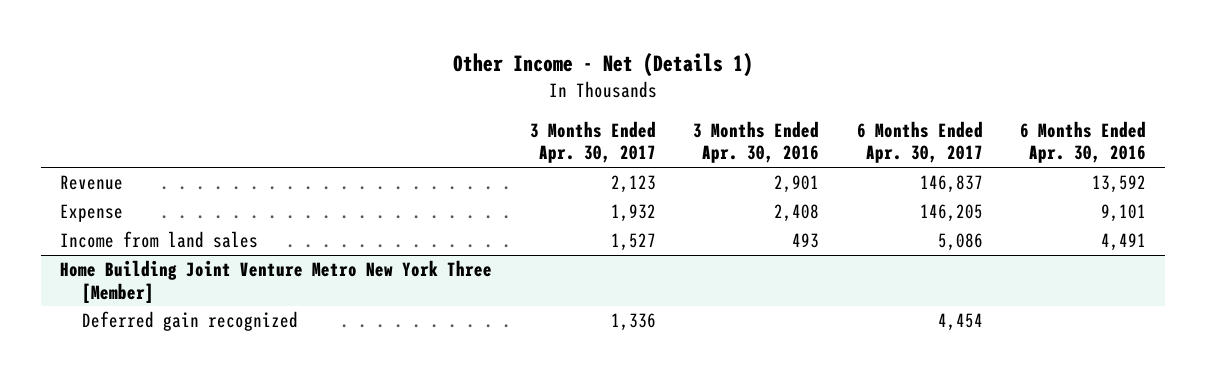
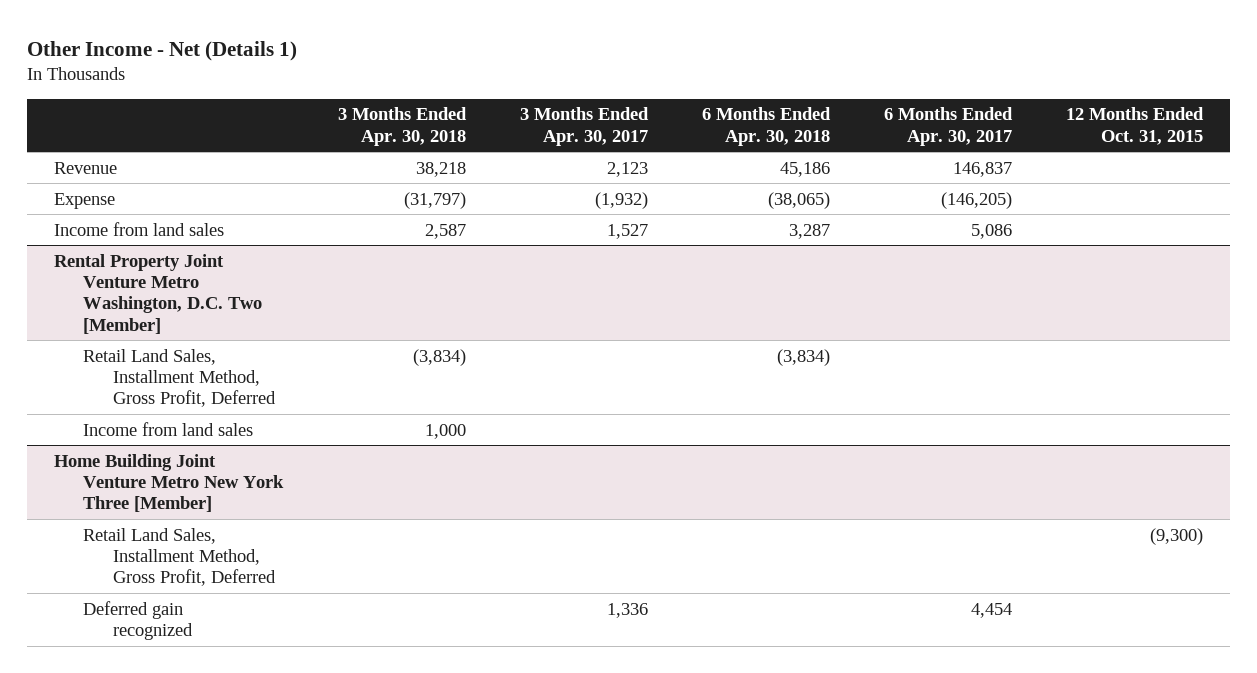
[693,120,820,164] 3 Months Ended Apr. 30, 2016 -> none
[1020,120,1147,164] 6 Months Ended Apr. 30, 2016 -> none
none -> [337,107,467,146] 3 Months Ended Apr. 30, 2018
none -> [701,107,831,146] 6 Months Ended Apr. 30, 2018
none -> [1065,107,1204,145] 12 Months Ended Oct. 31, 2015
[610,203,656,222] 1,932 -> [594,191,648,209] (1,932)
[919,203,983,222] 146,205 -> [940,191,1012,209] (146,205)
none -> [54,253,263,334] Rental Property Joint Venture Metro Washington, D.C. Two [Member]
none -> [83,348,276,408] Retail Land Sales, Installment Method, Gross Profit, Deferred
none -> [83,421,254,436] Income from land sales
none -> [83,527,276,587] Retail Land Sales, Installment Method, Gross Profit, Deferred

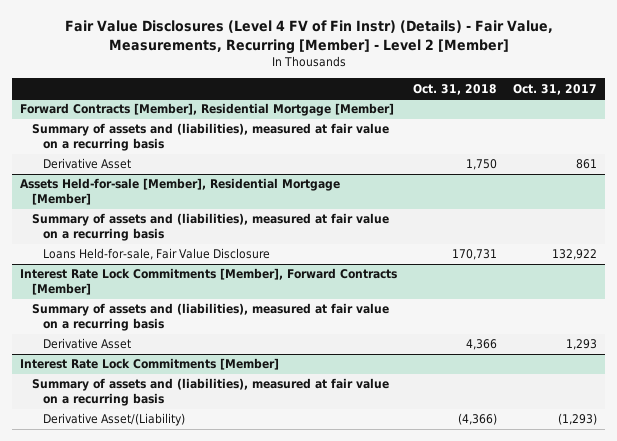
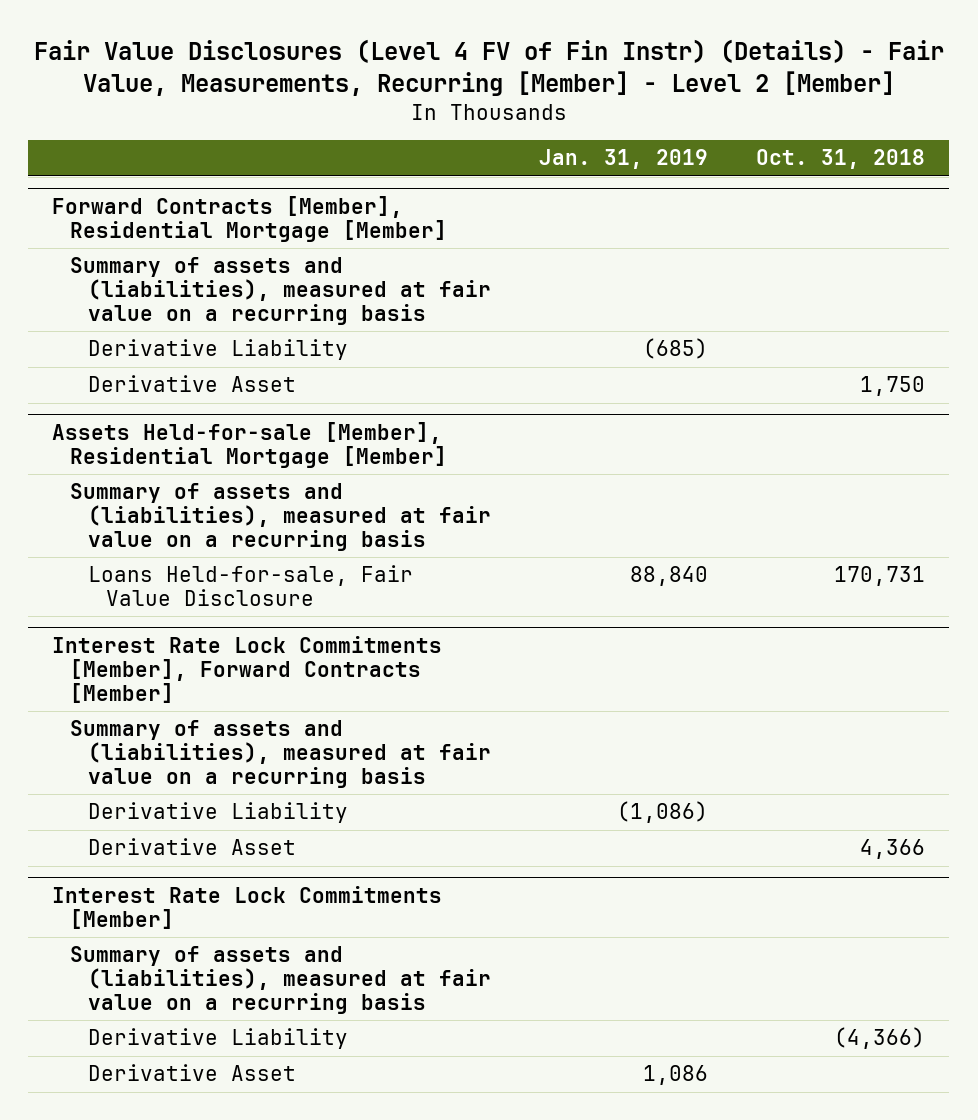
[513,83,598,95] Oct. 31, 2017 -> none
none -> [539,149,709,170] Jan. 31, 2019
none -> [88,339,349,361] Derivative Liability
none -> [88,802,349,824] Derivative Liability
[43,413,186,427] Derivative Asset/(Liability) -> [88,1028,349,1050] Derivative Liability
none -> [88,1064,297,1082] Derivative Asset

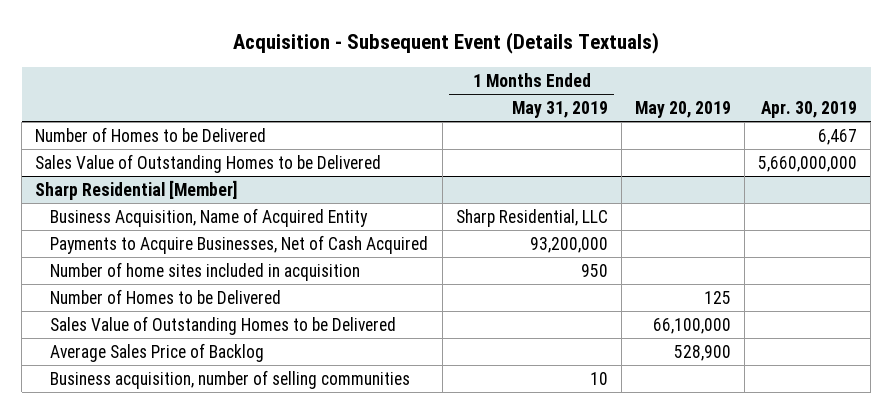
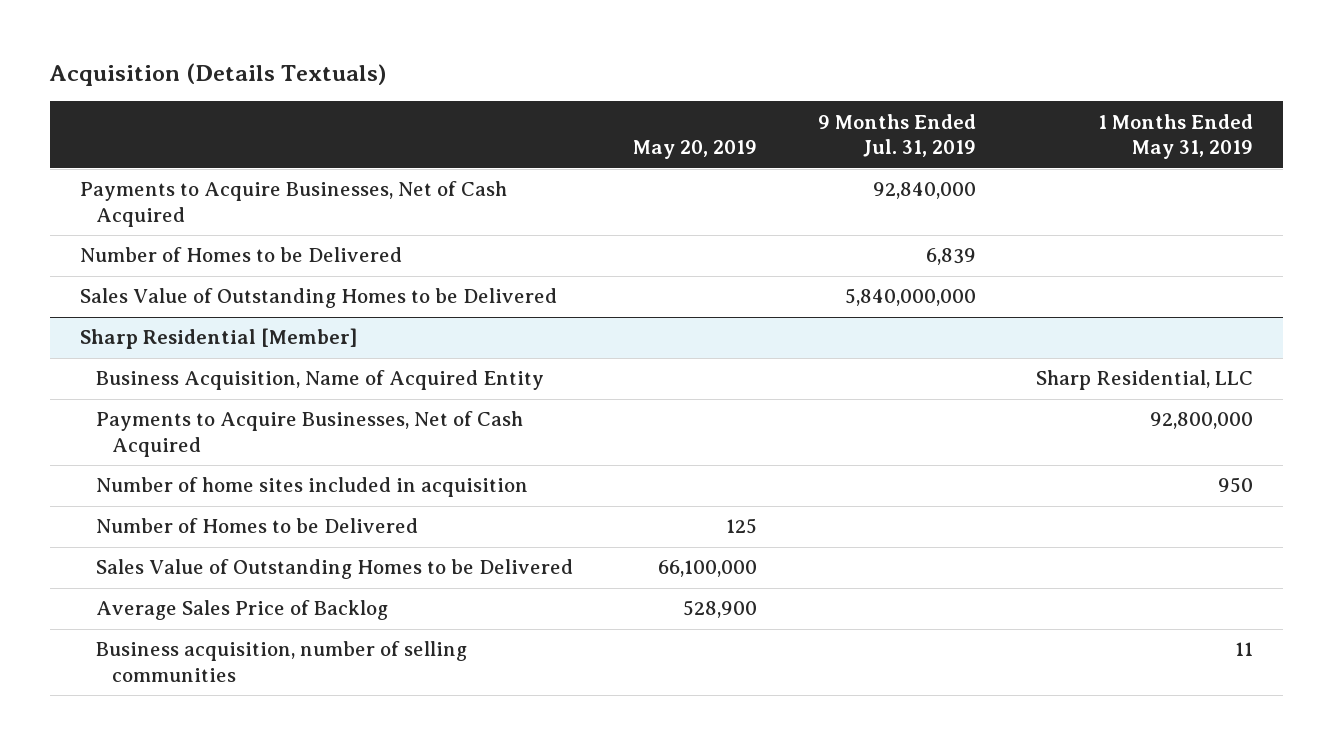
[233,32,660,55] Acquisition - Subsequent Event (Details Textuals) -> [48,63,386,87] Acquisition (Details Textuals)
[761,100,858,118] Apr. 30, 2019 -> none
none -> [817,113,976,158] 9 Months Ended Jul. 31, 2019
none -> [79,181,507,227] Payments to Acquire Businesses, Net of Cash Acquired
[529,236,608,253] 93,200,000 -> [1149,412,1253,430] 92,800,000
[589,371,608,385] 10 -> [1234,642,1253,657] 11

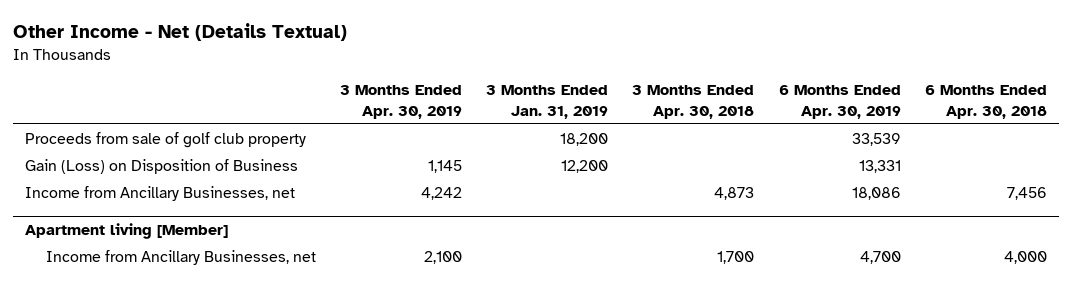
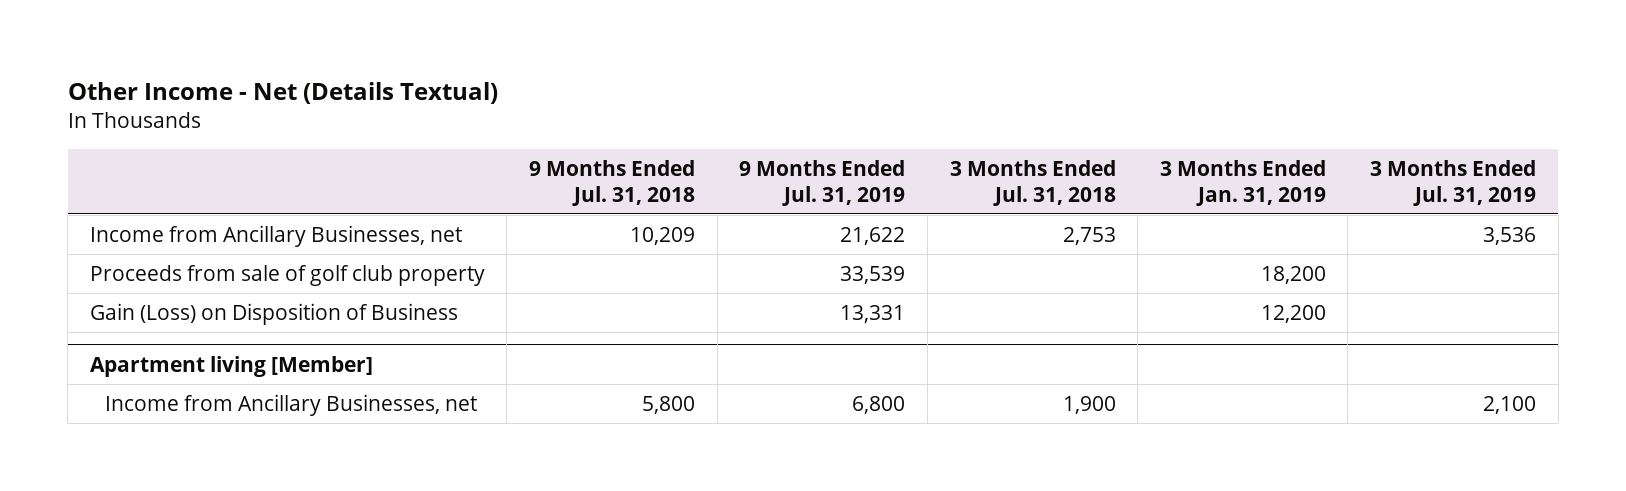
[339,85,462,119] 3 Months Ended Apr. 30, 2019 -> none
[632,85,755,119] 3 Months Ended Apr. 30, 2018 -> none
[778,85,901,119] 6 Months Ended Apr. 30, 2019 -> none
[924,85,1047,119] 6 Months Ended Apr. 30, 2018 -> none
none -> [529,159,696,206] 9 Months Ended Jul. 31, 2018
none -> [739,159,906,206] 9 Months Ended Jul. 31, 2019
none -> [949,159,1116,206] 3 Months Ended Jul. 31, 2018
none -> [1370,159,1537,206] 3 Months Ended Jul. 31, 2019
[25,186,296,202] Income from Ancillary Businesses, net -> [89,224,462,247] Income from Ancillary Businesses, net

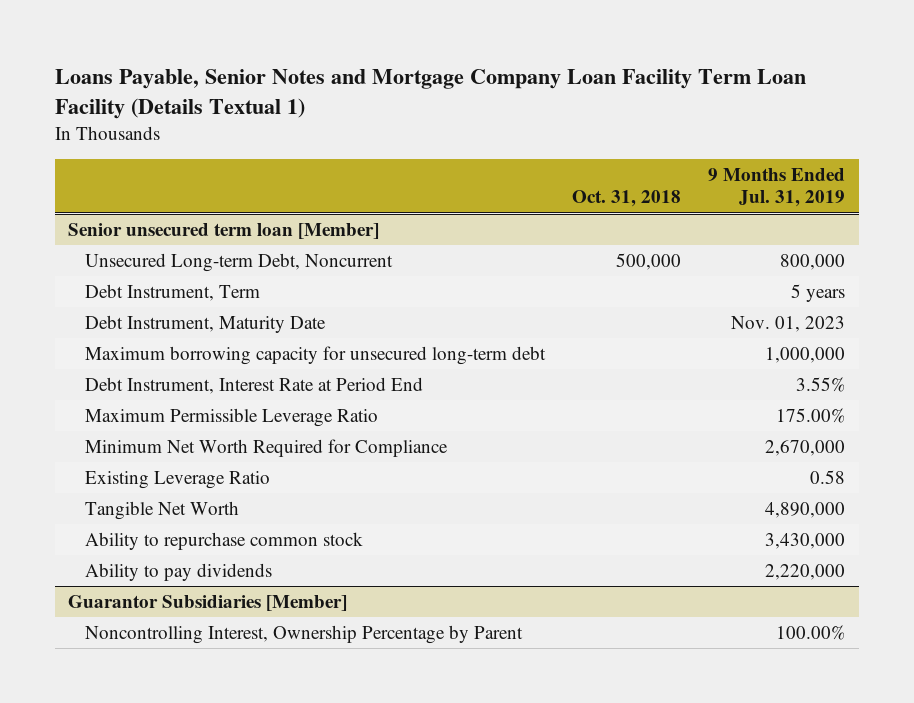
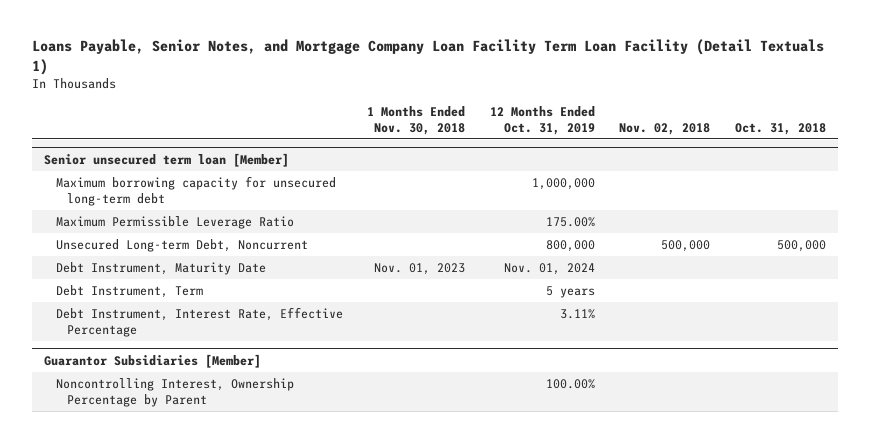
[54,69,806,119] Loans Payable, Senior Notes and Mortgage Company Loan Facility Term Loan Facility (Details Textual 1) -> [31,39,824,75] Loans Payable, Senior Notes, and Mortgage Company Loan Facility Term Loan Facility (Detail Textuals 1)
[708,167,846,208] 9 Months Ended Jul. 31, 2019 -> none
none -> [367,106,466,135] 1 Months Ended Nov. 30, 2018
none -> [489,106,595,135] 12 Months Ended Oct. 31, 2019
none -> [619,122,711,135] Nov. 02, 2018
[84,376,423,394] Debt Instrument, Interest Rate at Period End -> none
[84,438,448,457] Minimum Net Worth Required for Compliance -> none
[84,470,270,489] Existing Leverage Ratio -> none
[84,500,239,520] Tangible Net Worth -> none
[84,531,363,550] Ability to repurchase common stock -> none
[84,562,272,581] Ability to pay dividends -> none
[84,252,393,272] Unsecured Long-term Debt, Noncurrent -> [55,238,308,252] Unsecured Long-term Debt, Noncurrent
[84,314,326,333] Debt Instrument, Maturity Date -> [55,261,266,275] Debt Instrument, Maturity Date
[84,283,260,301] Debt Instrument, Term -> [55,284,203,298] Debt Instrument, Term
none -> [55,306,343,337] Debt Instrument, Interest Rate, Effective Percentage

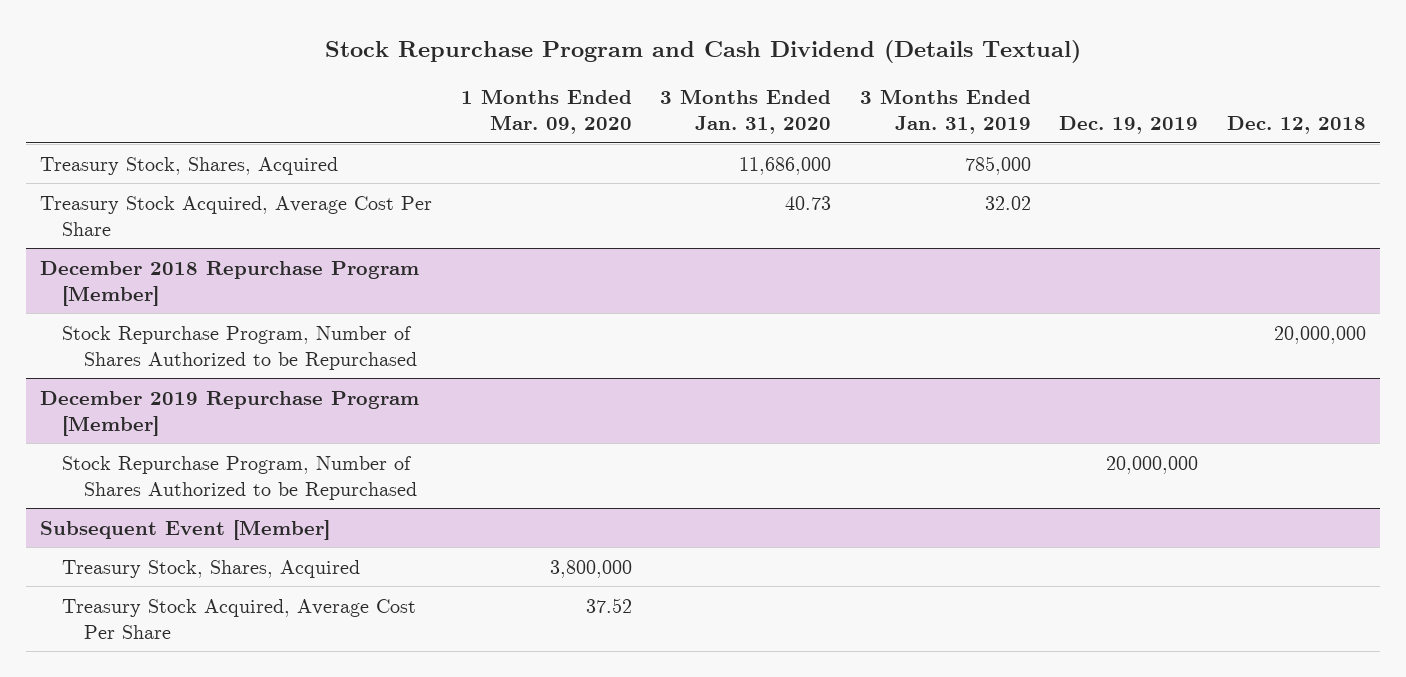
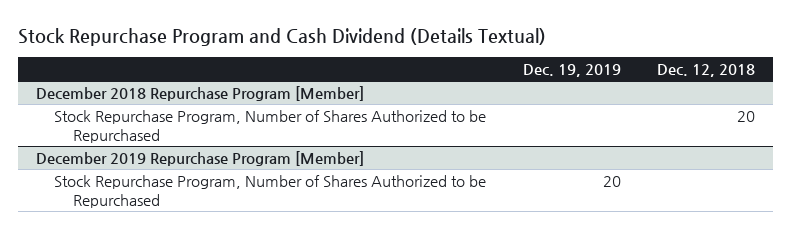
[460,89,632,135] 1 Months Ended Mar. 09, 2020 -> none
[660,89,832,135] 3 Months Ended Jan. 31, 2020 -> none
[859,89,1031,135] 3 Months Ended Jan. 31, 2019 -> none
[40,156,339,175] Treasury Stock, Shares, Acquired -> none
[40,195,433,236] Treasury Stock Acquired, Average Cost Per Share -> none
[1273,325,1366,344] 20,000,000 -> [736,110,755,122] 20
[40,519,331,540] Subsequent Event [Member] -> none
[61,559,360,578] Treasury Stock, Shares, Acquired -> none
[61,598,416,639] Treasury Stock Acquired, Average Cost Per Share -> none
[1106,455,1199,474] 20,000,000 -> [602,175,621,187] 20

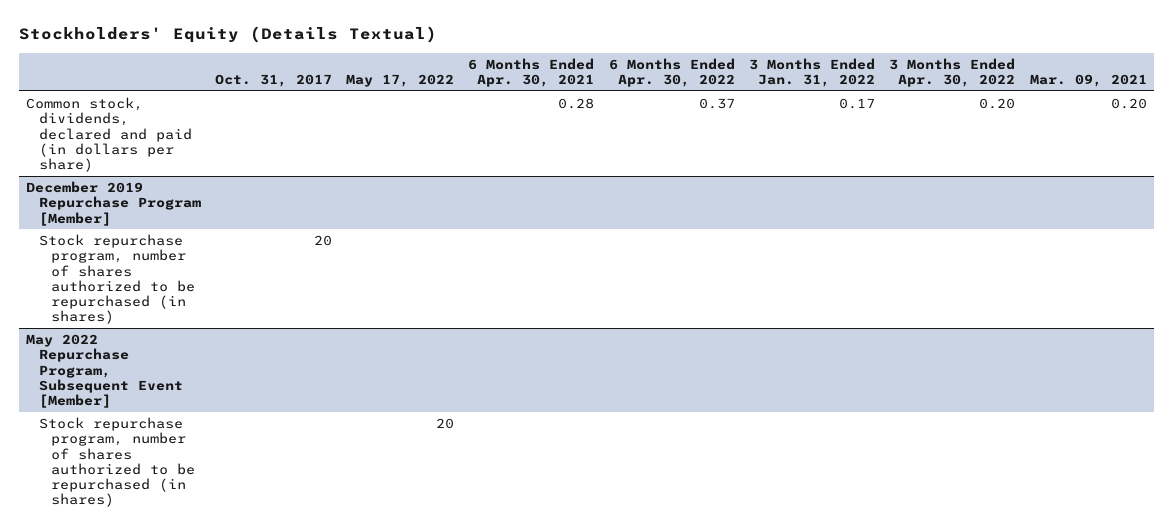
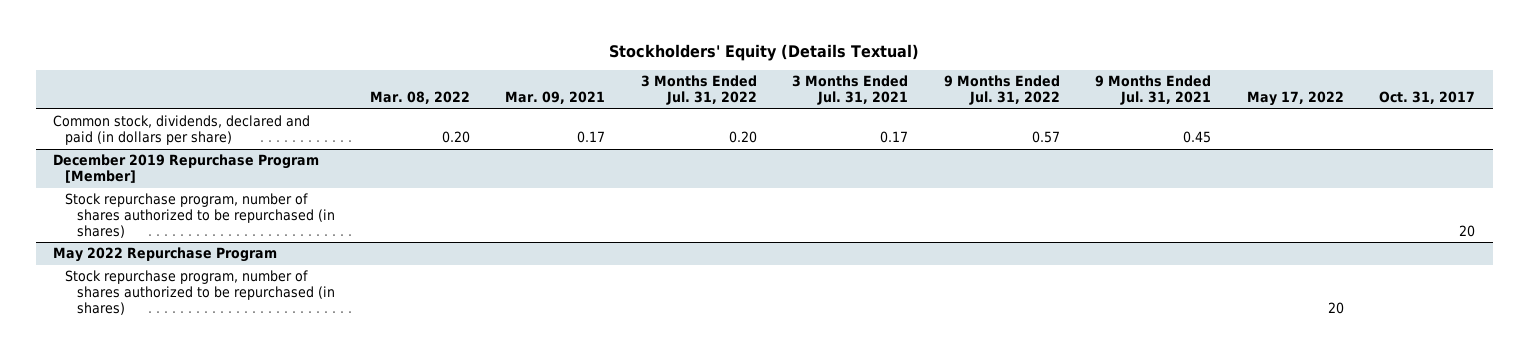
[468,57,595,87] 6 Months Ended Apr. 30, 2021 -> none
[608,57,735,87] 6 Months Ended Apr. 30, 2022 -> none
[749,57,876,87] 3 Months Ended Jan. 31, 2022 -> none
[889,57,1016,87] 3 Months Ended Apr. 30, 2022 -> none
none -> [370,91,471,105] Mar. 08, 2022
none -> [640,75,757,106] 3 Months Ended Jul. 31, 2022
none -> [792,75,909,106] 3 Months Ended Jul. 31, 2021
none -> [943,75,1060,106] 9 Months Ended Jul. 31, 2022
none -> [1095,75,1212,106] 9 Months Ended Jul. 31, 2021
[1110,98,1147,110] 0.20 -> [577,131,606,144] 0.17
[26,334,183,408] May 2022 Repurchase Program, Subsequent Event [Member] -> [53,247,278,263] May 2022 Repurchase Program

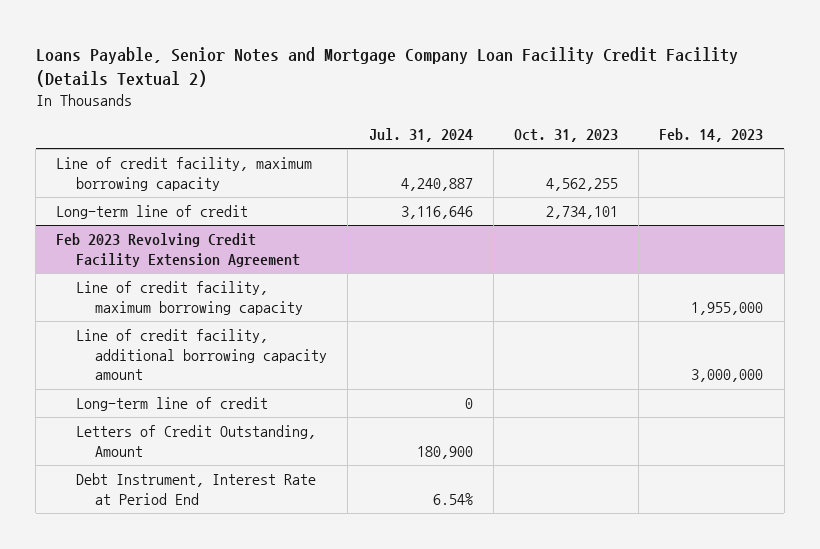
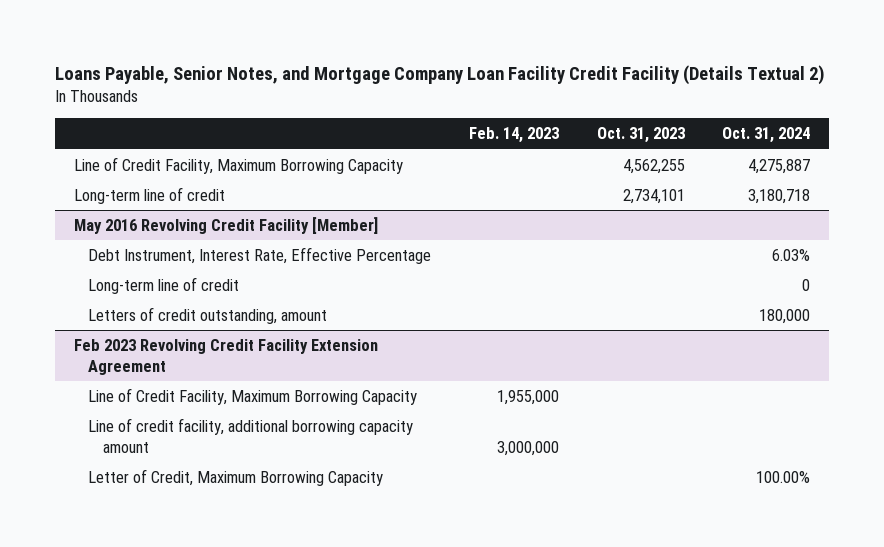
[35,46,738,87] Loans Payable, Senior Notes and Mortgage Company Loan Facility Credit Facility (Details Textual 2) -> [54,64,825,85] Loans Payable, Senior Notes, and Mortgage Company Loan Facility Credit Facility (Details Textual 2)
[368,128,473,143] Jul. 31, 2024 -> none
none -> [722,127,811,144] Oct. 31, 2024
[56,157,313,191] Line of credit facility, maximum borrowing capacity -> [73,156,403,174] Line of Credit Facility, Maximum Borrowing Capacity
none -> [73,216,378,234] May 2016 Revolving Credit Facility [Member]
none -> [88,246,432,264] Debt Instrument, Interest Rate, Effective Percentage
none -> [88,276,240,294] Long-term line of credit
none -> [88,306,328,324] Letters of credit outstanding, amount
[75,281,304,315] Line of credit facility, maximum borrowing capacity -> [88,387,418,405] Line of Credit Facility, Maximum Borrowing Capacity
[75,397,268,412] Long-term line of credit -> none
[75,425,316,457] Letters of Credit Outstanding, Amount -> none
[75,473,316,505] Debt Instrument, Interest Rate at Period End -> none
none -> [88,468,384,486] Letter of Credit, Maximum Borrowing Capacity

